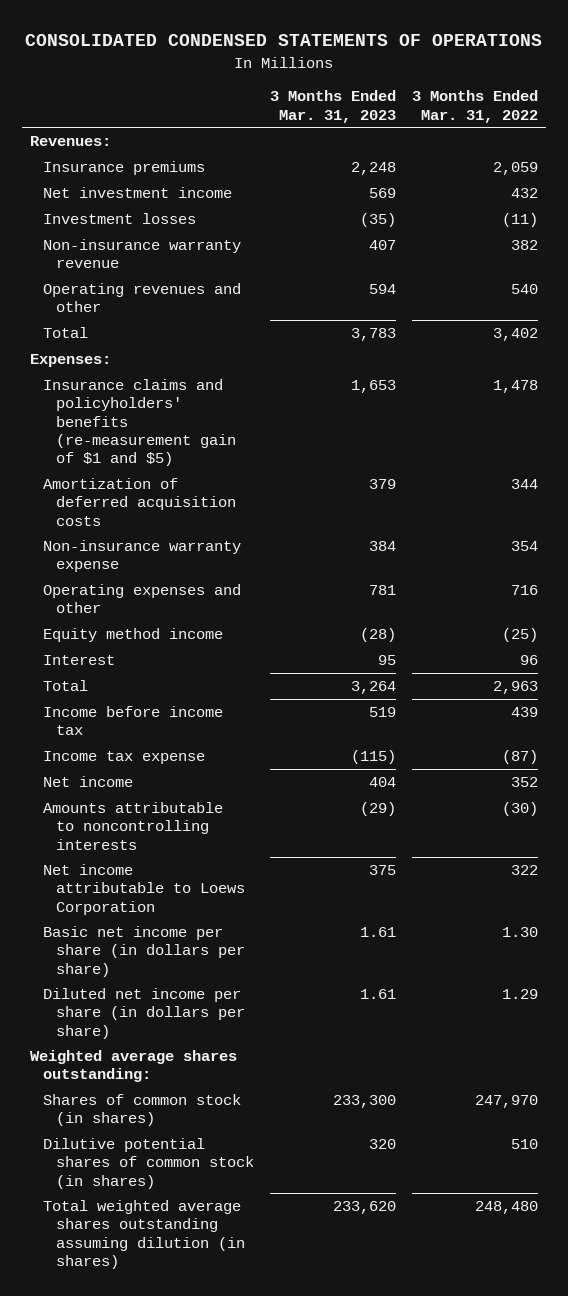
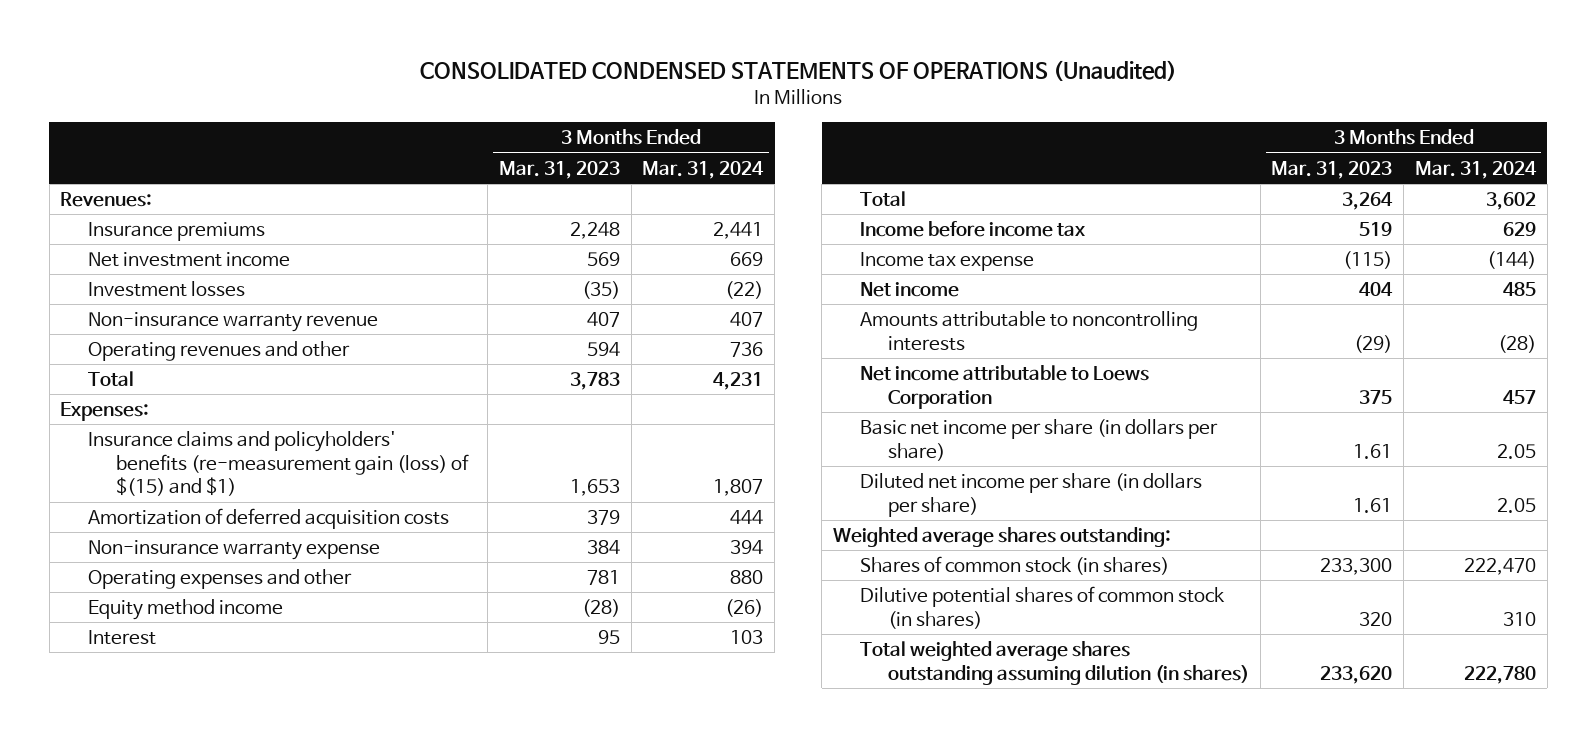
[25,34,543,47] CONSOLIDATED CONDENSED STATEMENTS OF OPERATIONS -> [420,60,1178,82] CONSOLIDATED CONDENSED STATEMENTS OF OPERATIONS (Unaudited)
[412,90,539,123] 3 Months Ended Mar. 31, 2022 -> none
none -> [642,160,765,179] Mar. 31, 2024
[43,379,237,467] Insurance claims and policyholders' benefits (re-measurement gain of $1 and $5) -> [88,430,469,497] Insurance claims and policyholders' benefits (re-measurement gain (loss) of $(15) and $1)

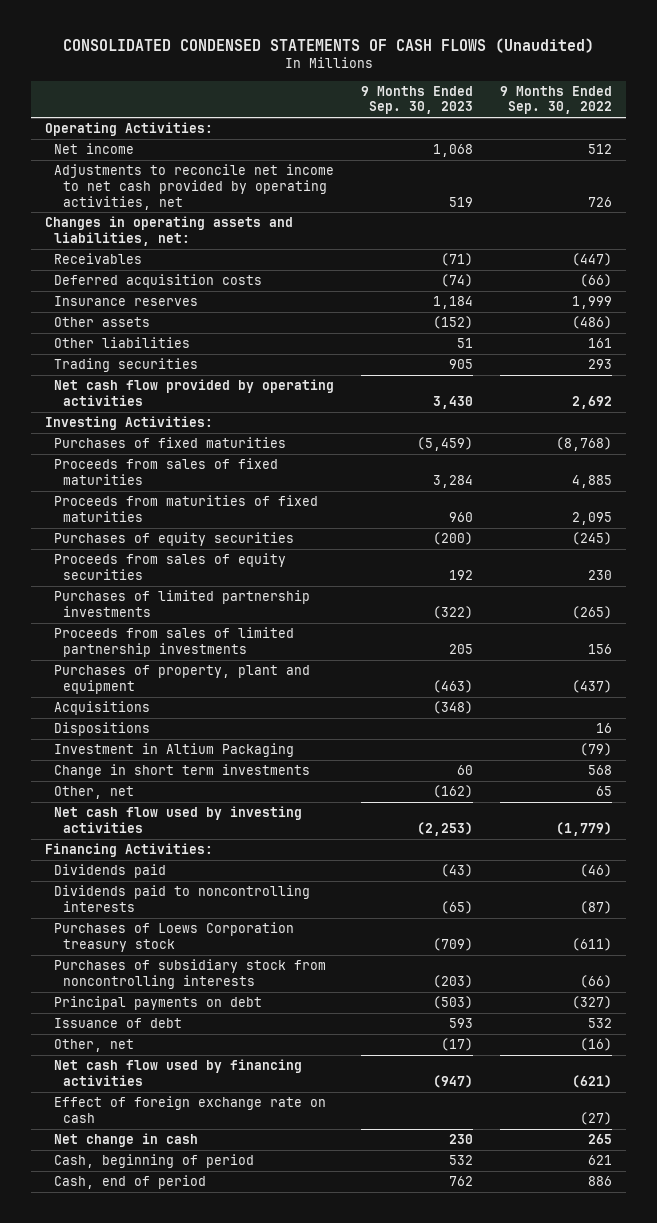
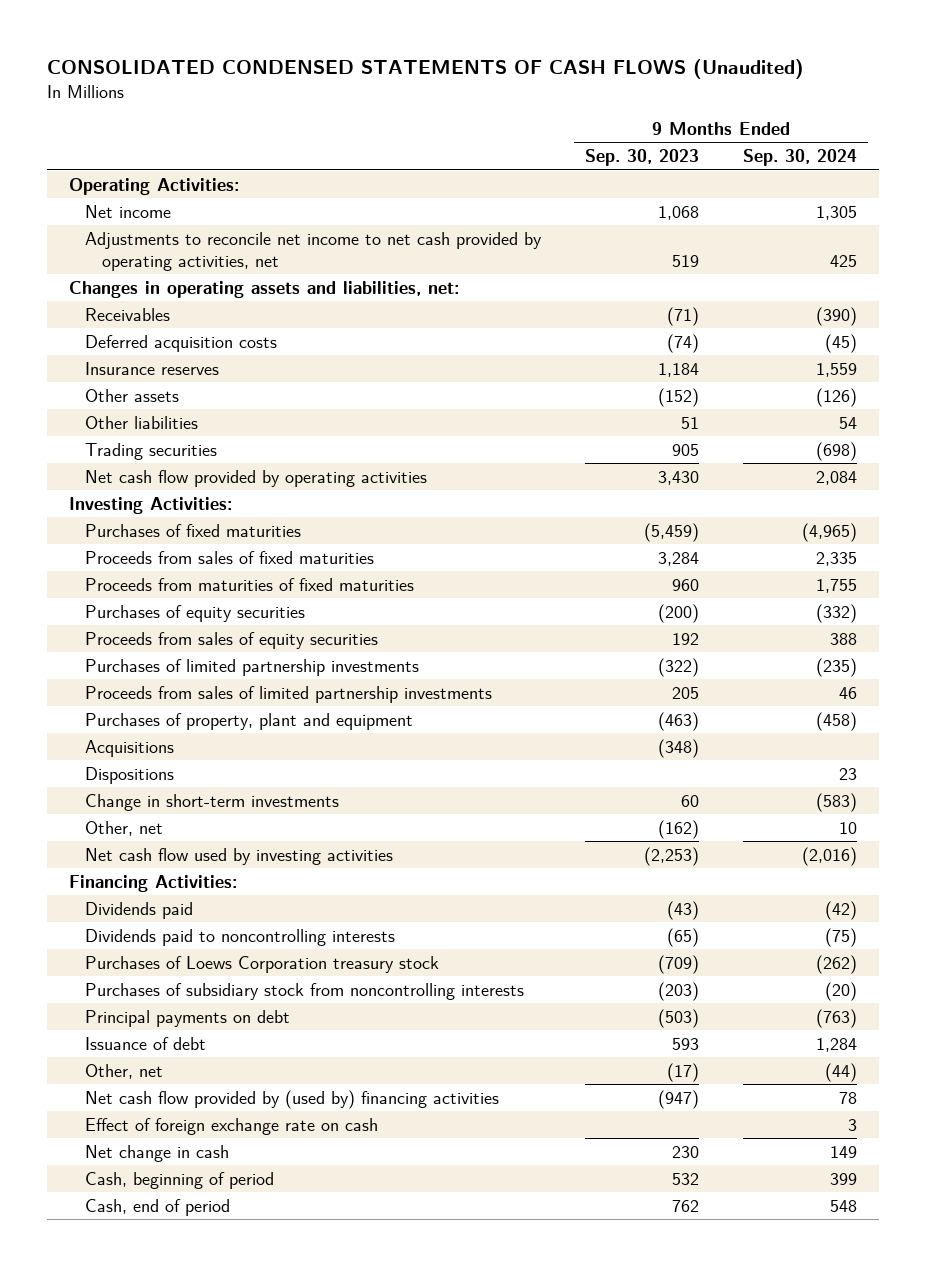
[500,85,613,115] 9 Months Ended Sep. 30, 2022 -> none
none -> [743,149,858,167] Sep. 30, 2024
[53,743,294,758] Investment in Altium Packaging -> none
[53,764,310,779] Change in short term investments -> [85,793,340,811] Change in short-term investments
[53,1059,302,1086] Net cash flow used by financing activities -> [85,1089,500,1109] Net cash flow provided by (used by) financing activities

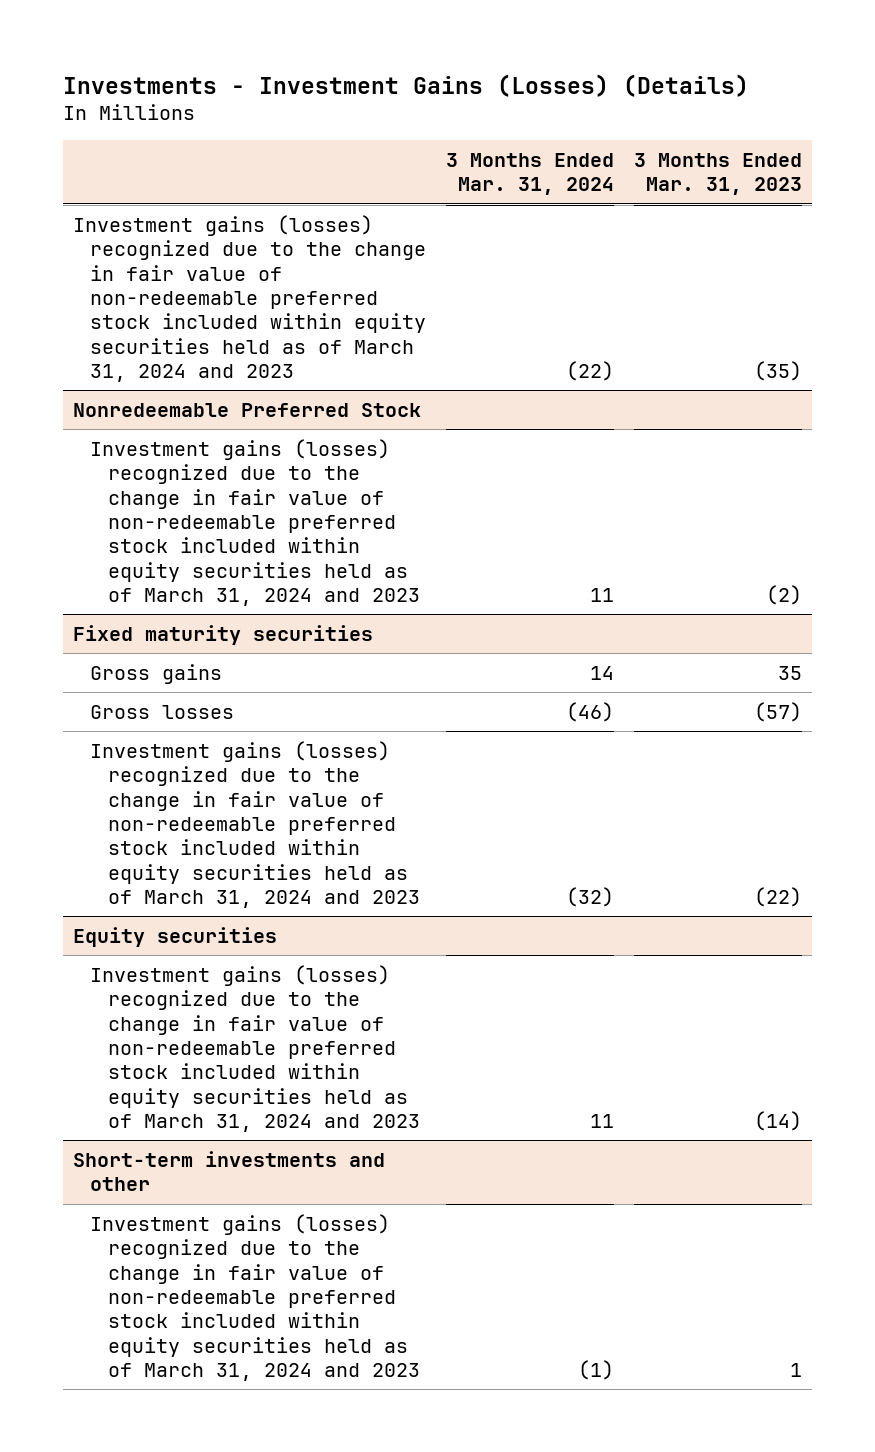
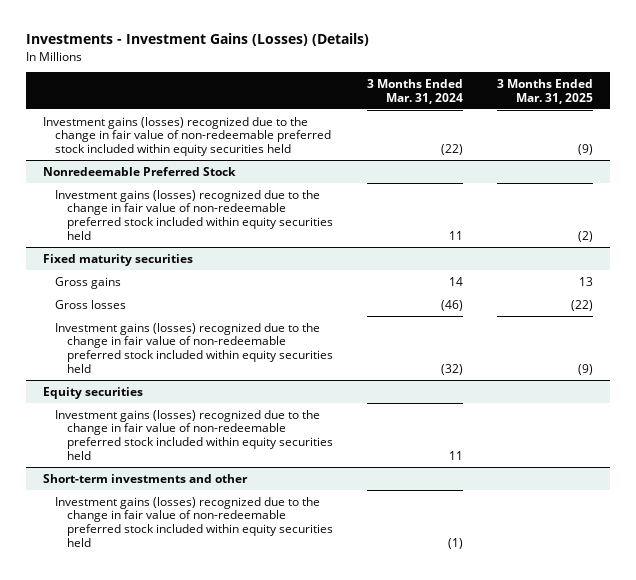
[633,152,802,196] 3 Months Ended Mar. 31, 2023 -> none
none -> [496,78,593,104] 3 Months Ended Mar. 31, 2025
[73,214,427,382] Investment gains (losses) recognized due to the change in fair value of non-redeemable preferred stock included within equity securities held as of March 31, 2024 and 2023 -> [42,116,332,157] Investment gains (losses) recognized due to the change in fair value of non-redeemable preferred stock included within equity securities held
[90,438,420,606] Investment gains (losses) recognized due to the change in fair value of non-redeemable preferred stock included within equity securities held as of March 31, 2024 and 2023 -> [55,189,334,240] Investment gains (losses) recognized due to the change in fair value of non-redeemable preferred stock included within equity securities held
[90,740,420,908] Investment gains (losses) recognized due to the change in fair value of non-redeemable preferred stock included within equity securities held as of March 31, 2024 and 2023 -> [55,322,334,373] Investment gains (losses) recognized due to the change in fair value of non-redeemable preferred stock included within equity securities held
[90,964,420,1132] Investment gains (losses) recognized due to the change in fair value of non-redeemable preferred stock included within equity securities held as of March 31, 2024 and 2023 -> [55,409,334,460] Investment gains (losses) recognized due to the change in fair value of non-redeemable preferred stock included within equity securities held
[90,1213,420,1381] Investment gains (losses) recognized due to the change in fair value of non-redeemable preferred stock included within equity securities held as of March 31, 2024 and 2023 -> [55,496,334,547] Investment gains (losses) recognized due to the change in fair value of non-redeemable preferred stock included within equity securities held

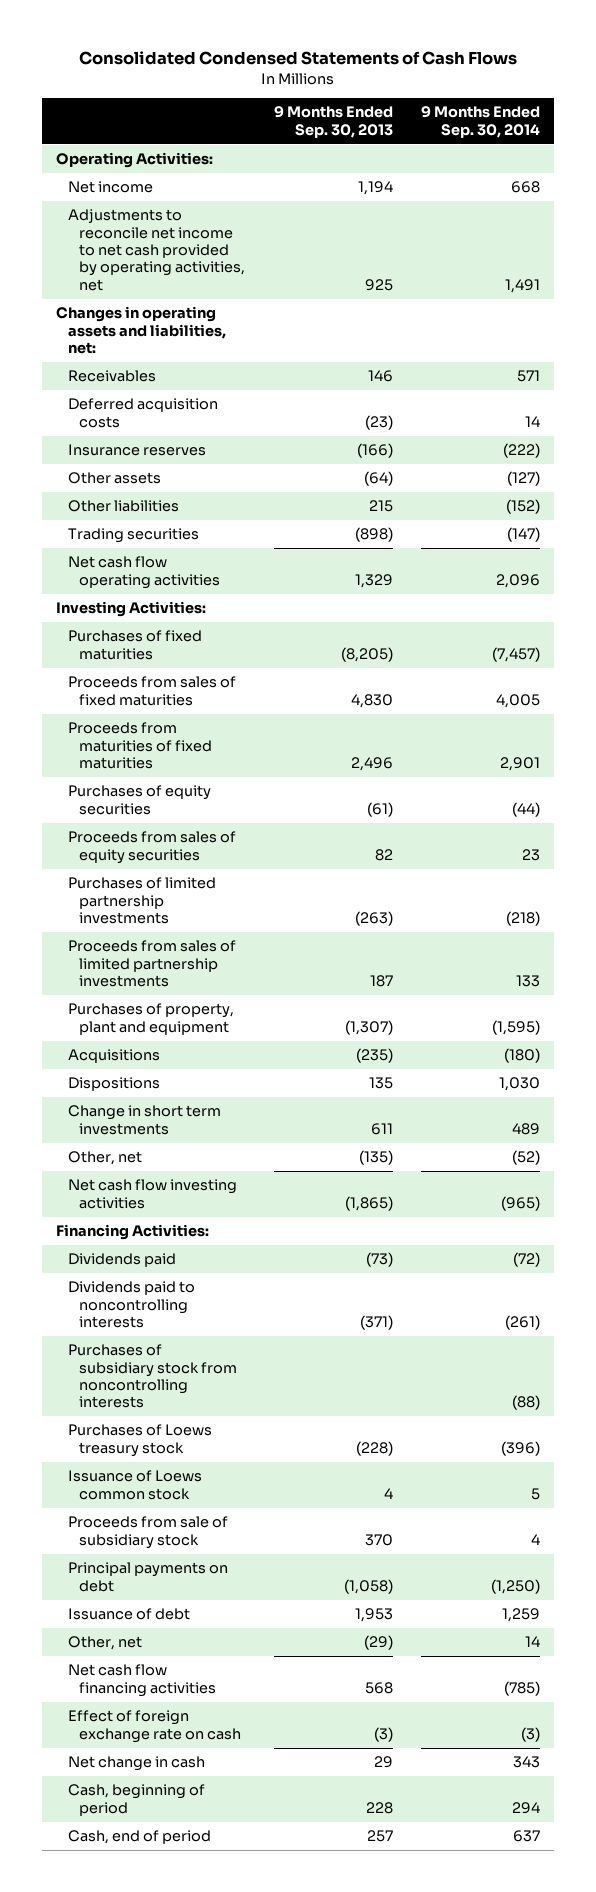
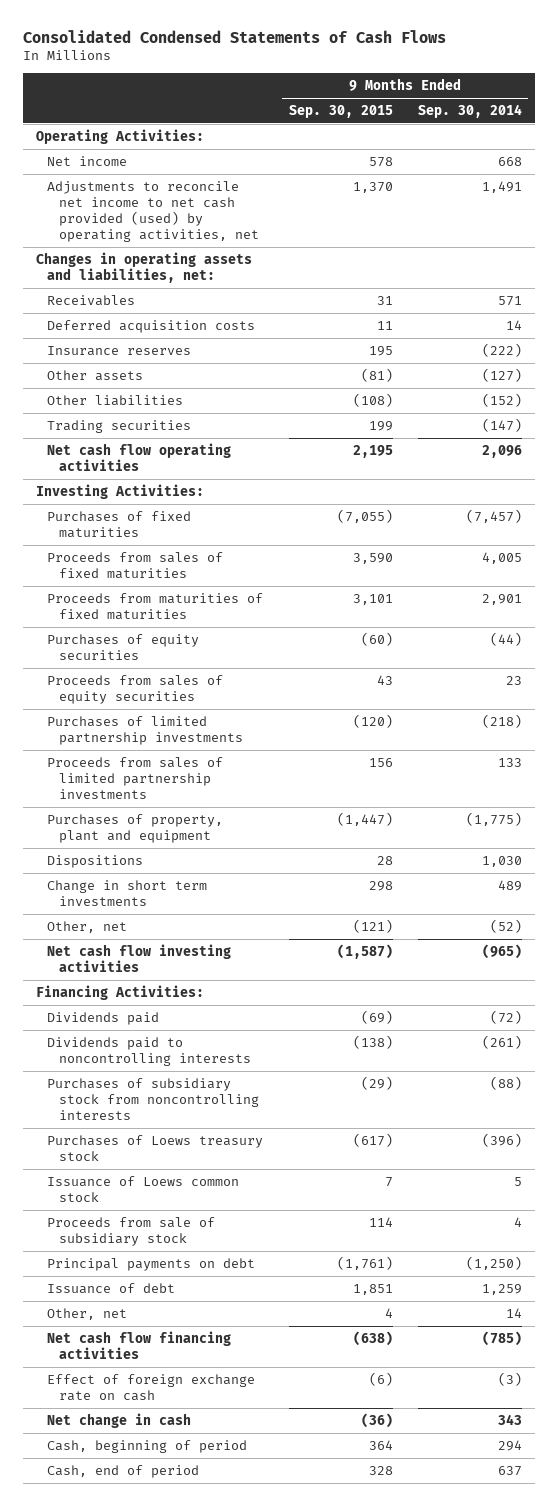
[273,106,393,138] 9 Months Ended Sep. 30, 2013 -> none
none -> [288,104,393,118] Sep. 30, 2015
[67,209,246,291] Adjustments to reconcile net income to net cash provided by operating activities, net -> [47,180,260,243] Adjustments to reconcile net income to net cash provided (used) by operating activities, net
[67,1049,160,1064] Acquisitions -> none
[492,1019,541,1035] (1,595) -> [466,811,523,826] (1,775)

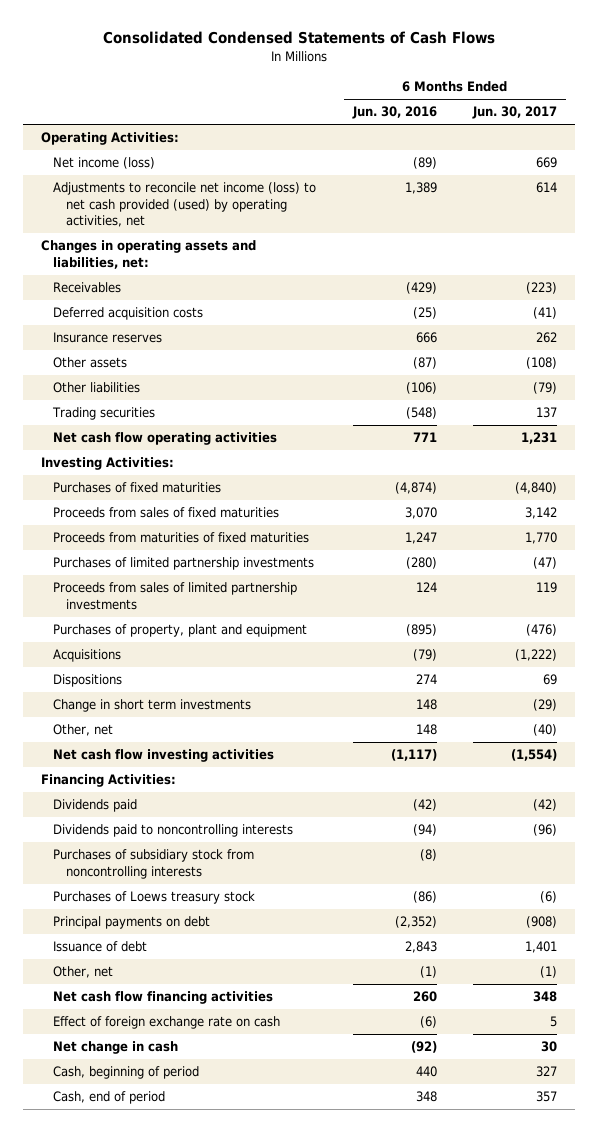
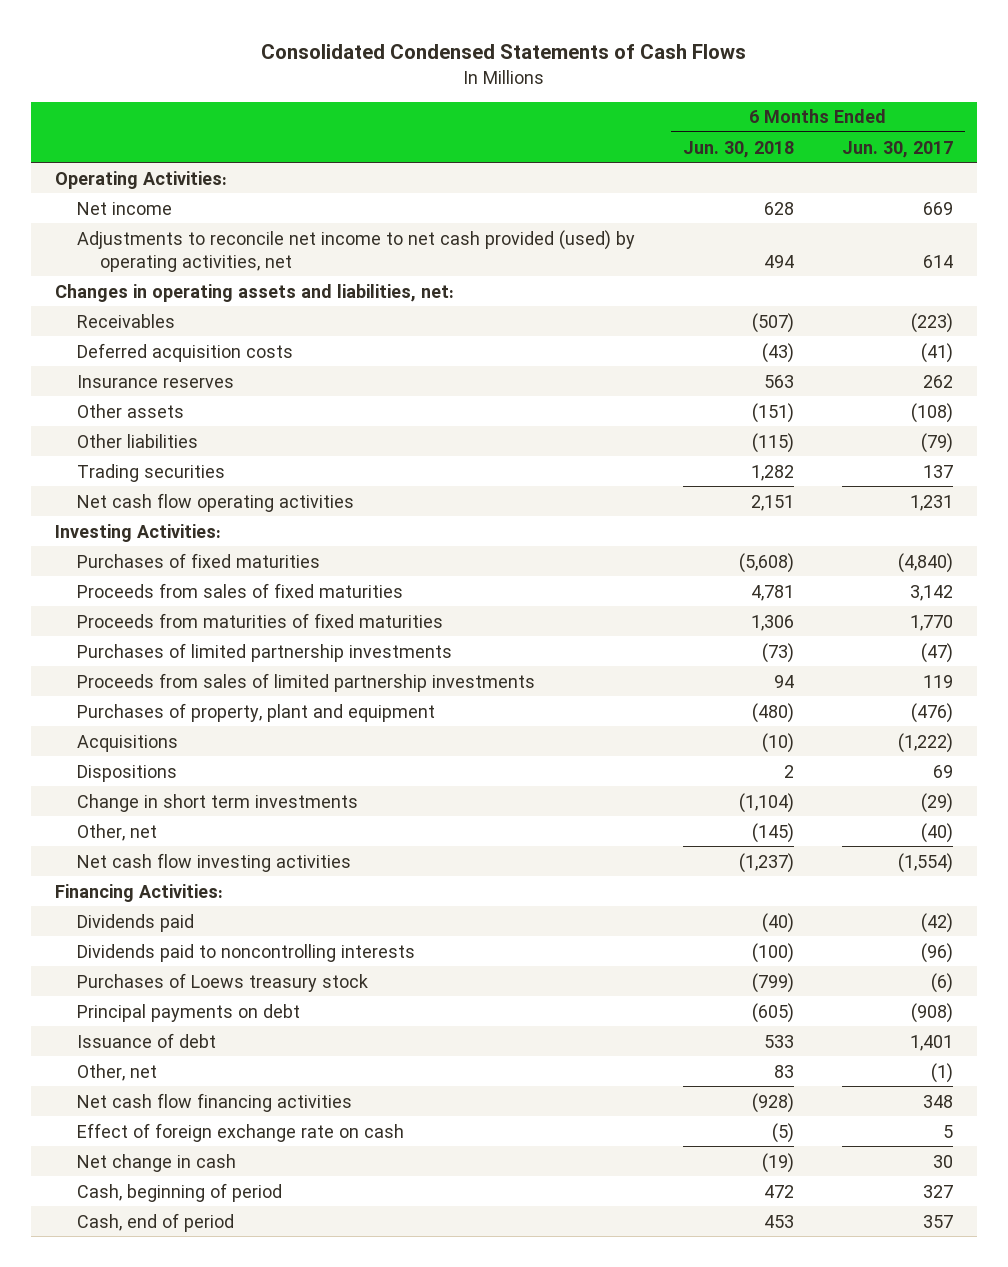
[351,106,437,120] Jun. 30, 2016 -> none
none -> [683,140,795,158] Jun. 30, 2018
[53,157,156,170] Net income (loss) -> [77,201,173,215] Net income
[53,182,317,228] Adjustments to reconcile net income (loss) to net cash provided (used) by operating activities, net -> [77,229,636,272] Adjustments to reconcile net income to net cash provided (used) by operating activities, net
[53,849,255,879] Purchases of subsidiary stock from noncontrolling interests -> none

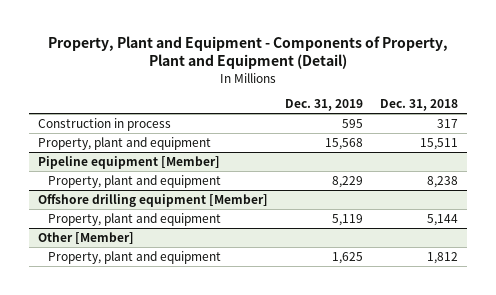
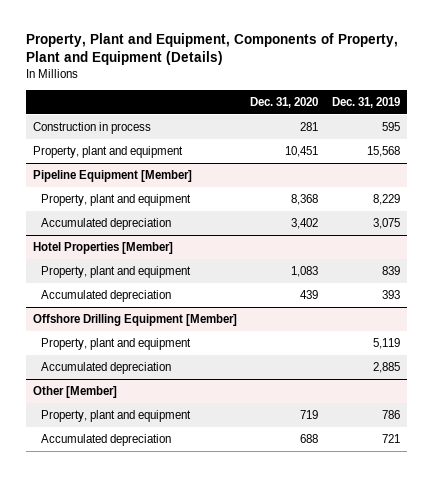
[47,35,448,70] Property, Plant and Equipment - Components of Property, Plant and Equipment (Detail) -> [26,33,399,66] Property, Plant and Equipment, Components of Property, Plant and Equipment (Details)
[380,99,459,112] Dec. 31, 2018 -> none
none -> [250,97,319,109] Dec. 31, 2020
[37,155,220,169] Pipeline equipment [Member] -> [32,170,192,183] Pipeline Equipment [Member]
none -> [41,218,172,231] Accumulated depreciation
none -> [32,242,173,255] Hotel Properties [Member]
none -> [41,266,192,279] Property, plant and equipment
none -> [41,290,172,303] Accumulated depreciation
[37,193,268,207] Offshore drilling equipment [Member] -> [32,314,237,327] Offshore Drilling Equipment [Member]
none -> [41,362,172,375] Accumulated depreciation
[331,251,363,264] 1,625 -> [381,410,400,420] 786
none -> [41,434,172,447] Accumulated depreciation

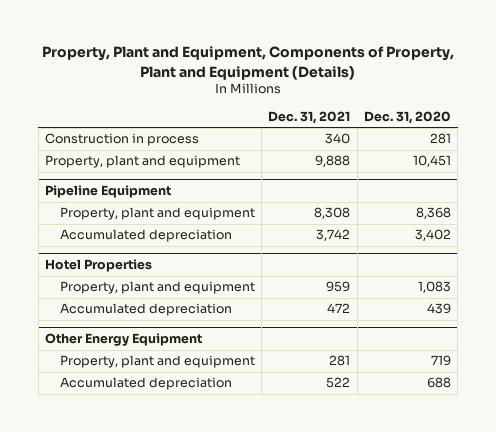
[331,97,400,109] Dec. 31, 2019 -> none
none -> [268,110,351,124] Dec. 31, 2021
[32,170,192,183] Pipeline Equipment [Member] -> [45,185,172,199] Pipeline Equipment
[32,242,173,255] Hotel Properties [Member] -> [45,259,153,273] Hotel Properties
[32,314,237,327] Offshore Drilling Equipment [Member] -> none
[41,338,192,351] Property, plant and equipment -> none
[41,362,172,375] Accumulated depreciation -> none
[32,386,117,399] Other [Member] -> [45,333,203,347] Other Energy Equipment

